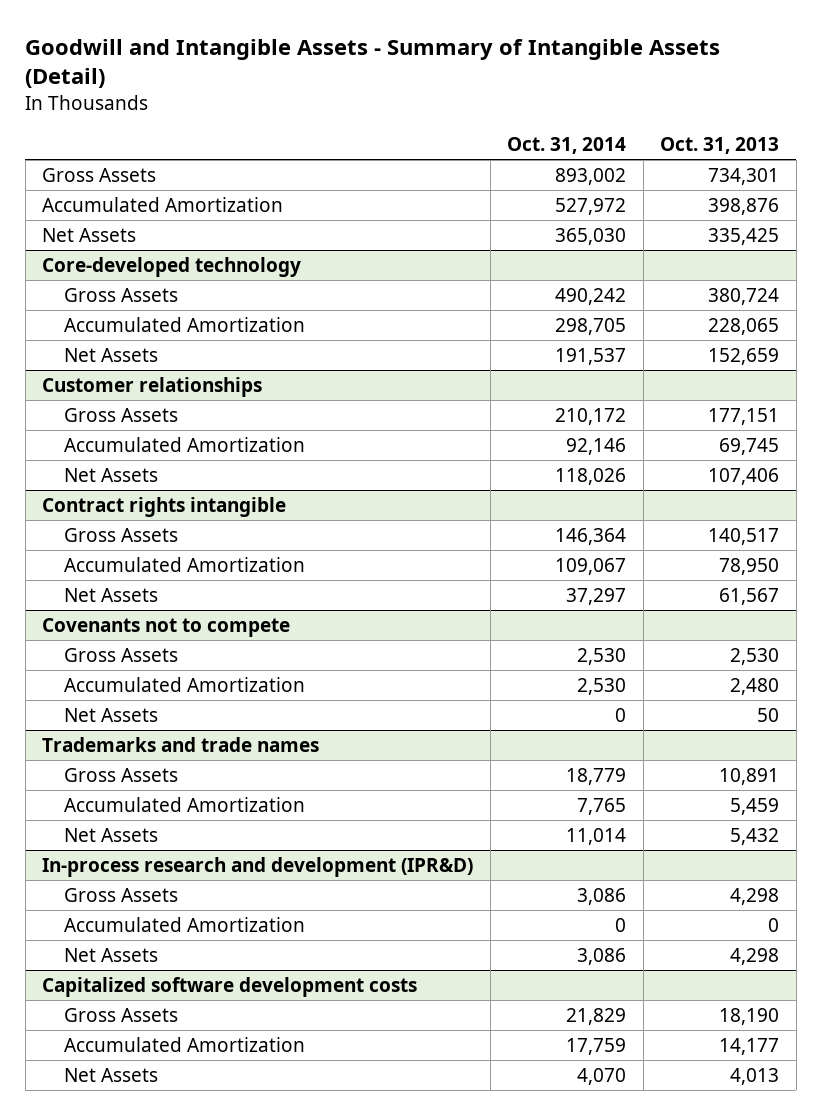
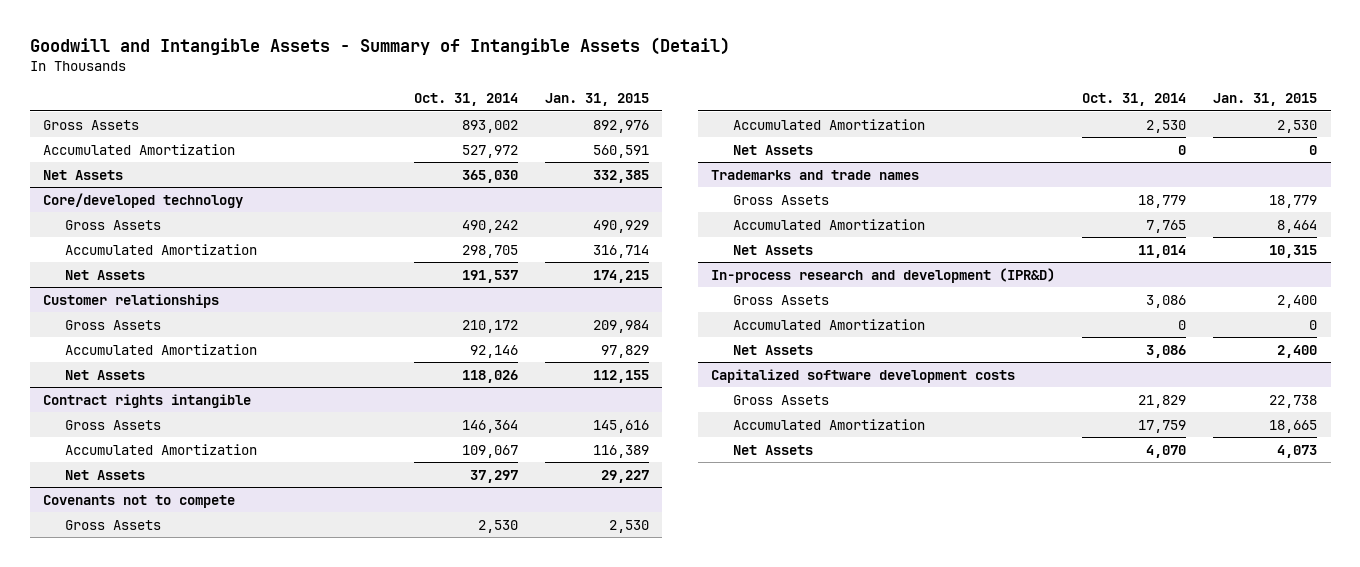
[660,137,780,155] Oct. 31, 2013 -> none
none -> [544,93,649,107] Jan. 31, 2015
[42,256,302,277] Core-developed technology -> [43,192,244,208] Core/developed technology

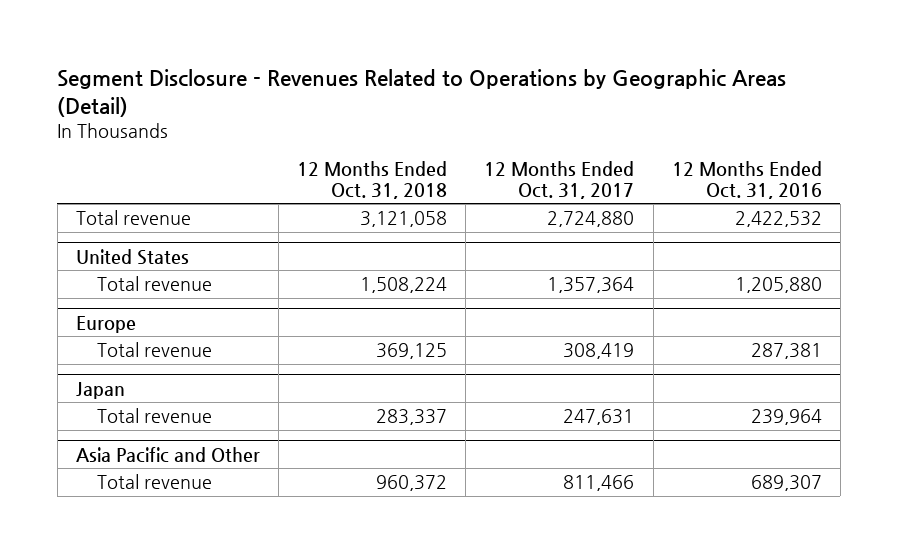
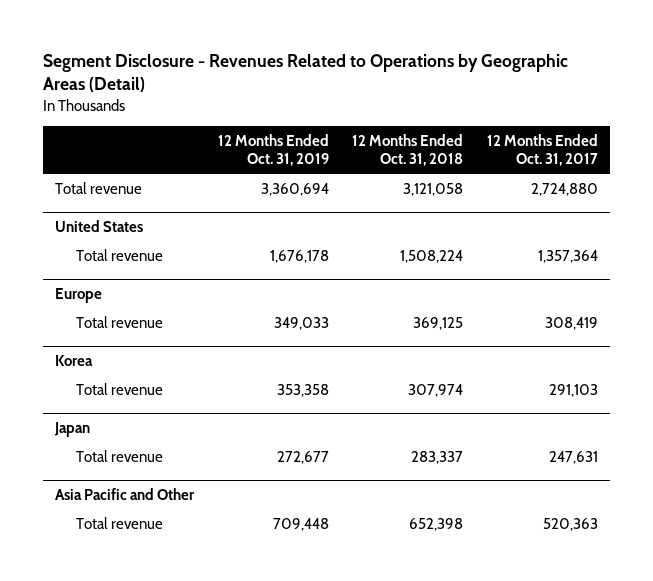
[671,160,822,199] 12 Months Ended Oct. 31, 2016 -> none
none -> [217,133,329,167] 12 Months Ended Oct. 31, 2019
none -> [55,354,94,366] Korea
none -> [76,382,164,395] Total revenue
[376,475,448,492] 960,372 -> [409,517,464,531] 652,398
[563,475,635,492] 811,466 -> [543,517,599,531] 520,363

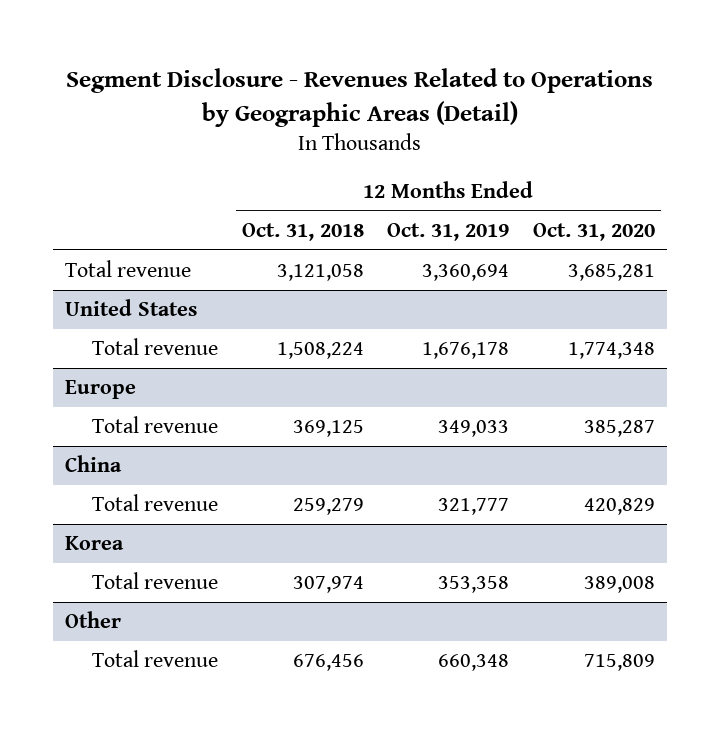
[487,133,599,167] 12 Months Ended Oct. 31, 2017 -> none
none -> [532,222,655,241] Oct. 31, 2020
none -> [64,455,122,473] China
none -> [92,494,219,512] Total revenue
[54,421,91,437] Japan -> none
[55,487,196,500] Asia Pacific and Other -> none
[76,516,164,529] Total revenue -> none
none -> [64,611,121,629] Other
[276,450,329,464] 272,677 -> [438,654,510,672] 660,348
[411,450,464,464] 283,337 -> [292,654,364,672] 676,456

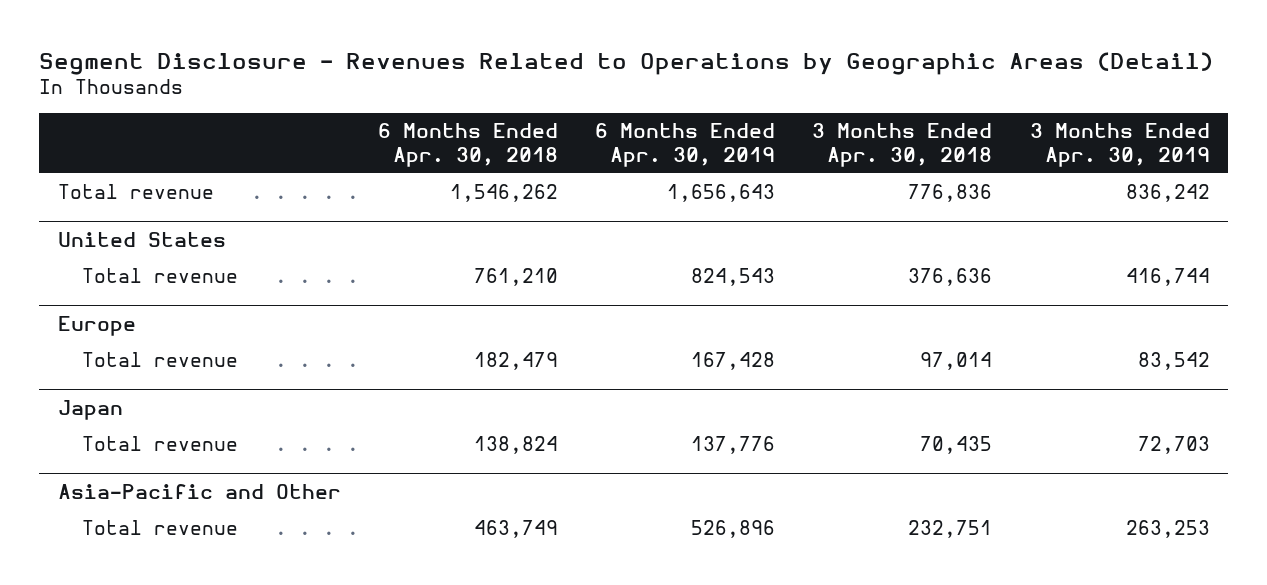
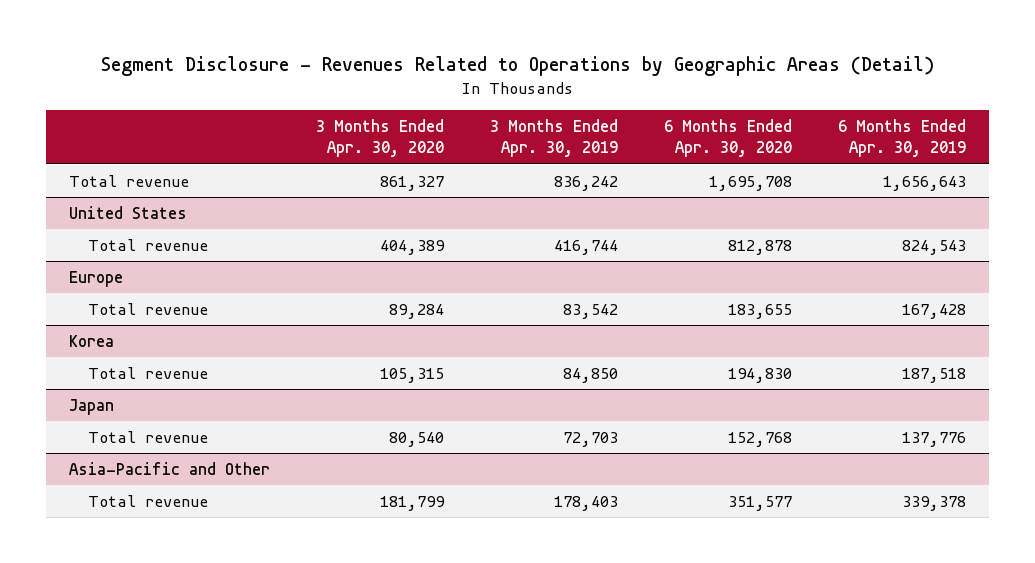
[378,123,559,167] 6 Months Ended Apr. 30, 2018 -> none
[812,123,993,167] 3 Months Ended Apr. 30, 2018 -> none
none -> [316,119,445,158] 3 Months Ended Apr. 30, 2020
none -> [664,119,793,158] 6 Months Ended Apr. 30, 2020
none -> [69,334,115,347] Korea
none -> [87,366,208,379] Total revenue
[691,520,776,539] 526,896 -> [902,495,967,511] 339,378
[1125,520,1210,539] 263,253 -> [554,495,619,511] 178,403

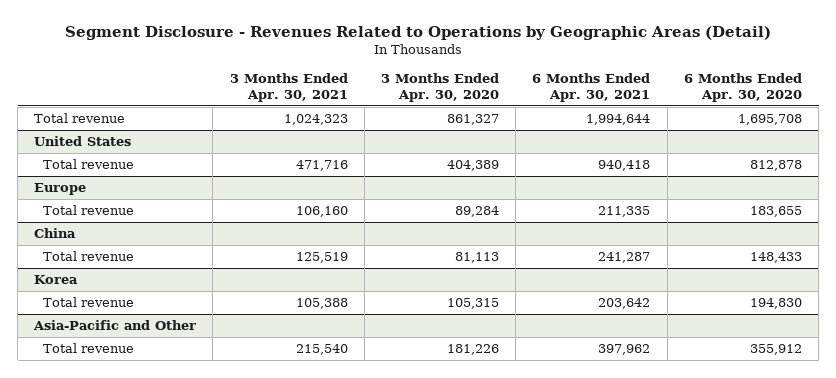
[490,119,619,158] 3 Months Ended Apr. 30, 2019 -> none
[838,119,967,158] 6 Months Ended Apr. 30, 2019 -> none
none -> [229,73,348,102] 3 Months Ended Apr. 30, 2021
none -> [532,73,651,102] 6 Months Ended Apr. 30, 2021
none -> [34,228,77,239] China
none -> [43,251,135,262] Total revenue
[69,398,115,415] Japan -> none
[87,430,208,443] Total revenue -> none
[380,495,446,511] 181,799 -> [447,344,500,356] 181,226
[728,495,793,511] 351,577 -> [749,344,802,356] 355,912

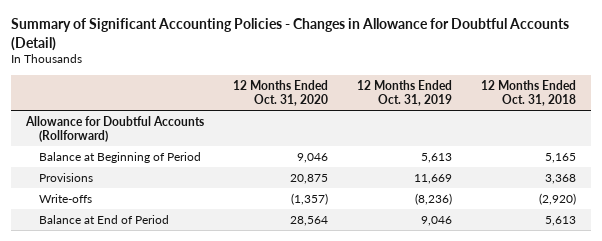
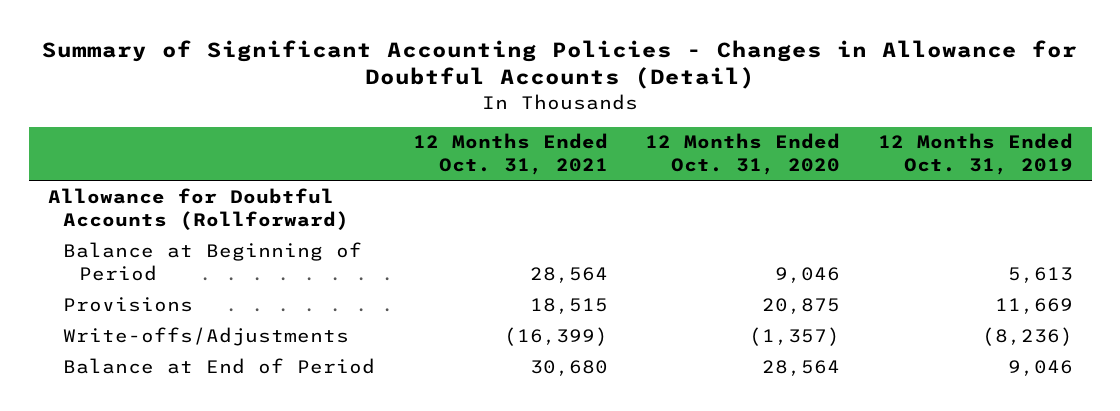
[481,79,577,107] 12 Months Ended Oct. 31, 2018 -> none
none -> [412,133,608,176] 12 Months Ended Oct. 31, 2021
[39,193,93,203] Write-offs -> [63,326,350,346] Write-offs/Adjustments

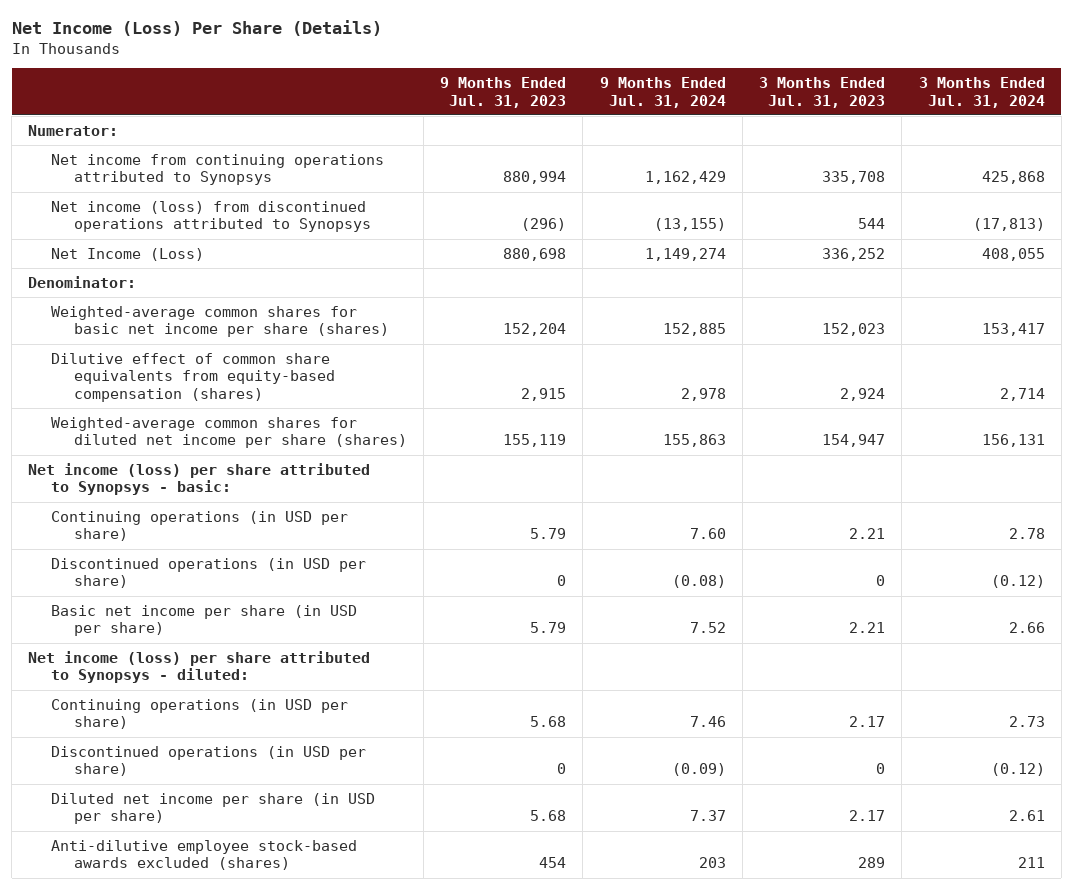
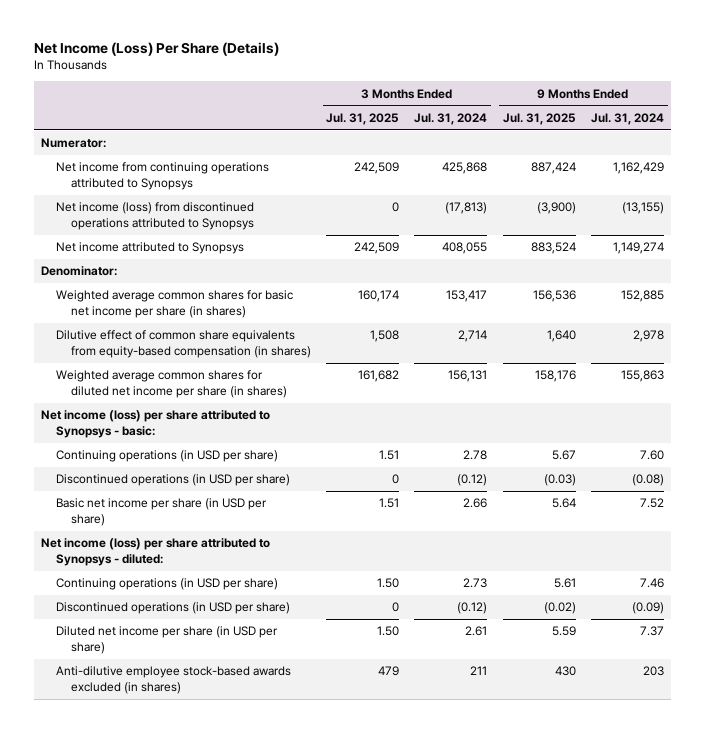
[440,77,567,108] 9 Months Ended Jul. 31, 2023 -> none
[759,77,886,108] 3 Months Ended Jul. 31, 2023 -> none
none -> [326,112,400,125] Jul. 31, 2025
none -> [502,112,576,125] Jul. 31, 2025
[51,247,205,261] Net Income (Loss) -> [56,242,245,255] Net income attributed to Synopsys
[51,305,389,338] Weighted-average common shares for basic net income per share (shares) -> [56,290,294,318] Weighted average common shares for basic net income per share (in shares)
[51,352,335,402] Dilutive effect of common share equivalents from equity-based compensation (shares) -> [56,330,312,358] Dilutive effect of common share equivalents from equity-based compensation (in shares)
[51,416,407,449] Weighted-average common shares for diluted net income per share (shares) -> [56,370,288,398] Weighted average common shares for diluted net income per share (in shares)
[51,839,358,871] Anti-dilutive employee stock-based awards excluded (shares) -> [56,666,292,694] Anti-dilutive employee stock-based awards excluded (in shares)

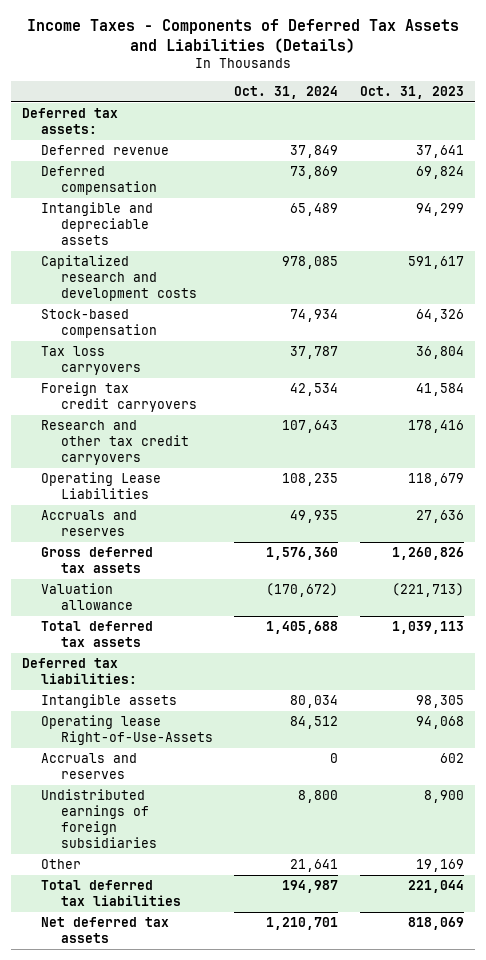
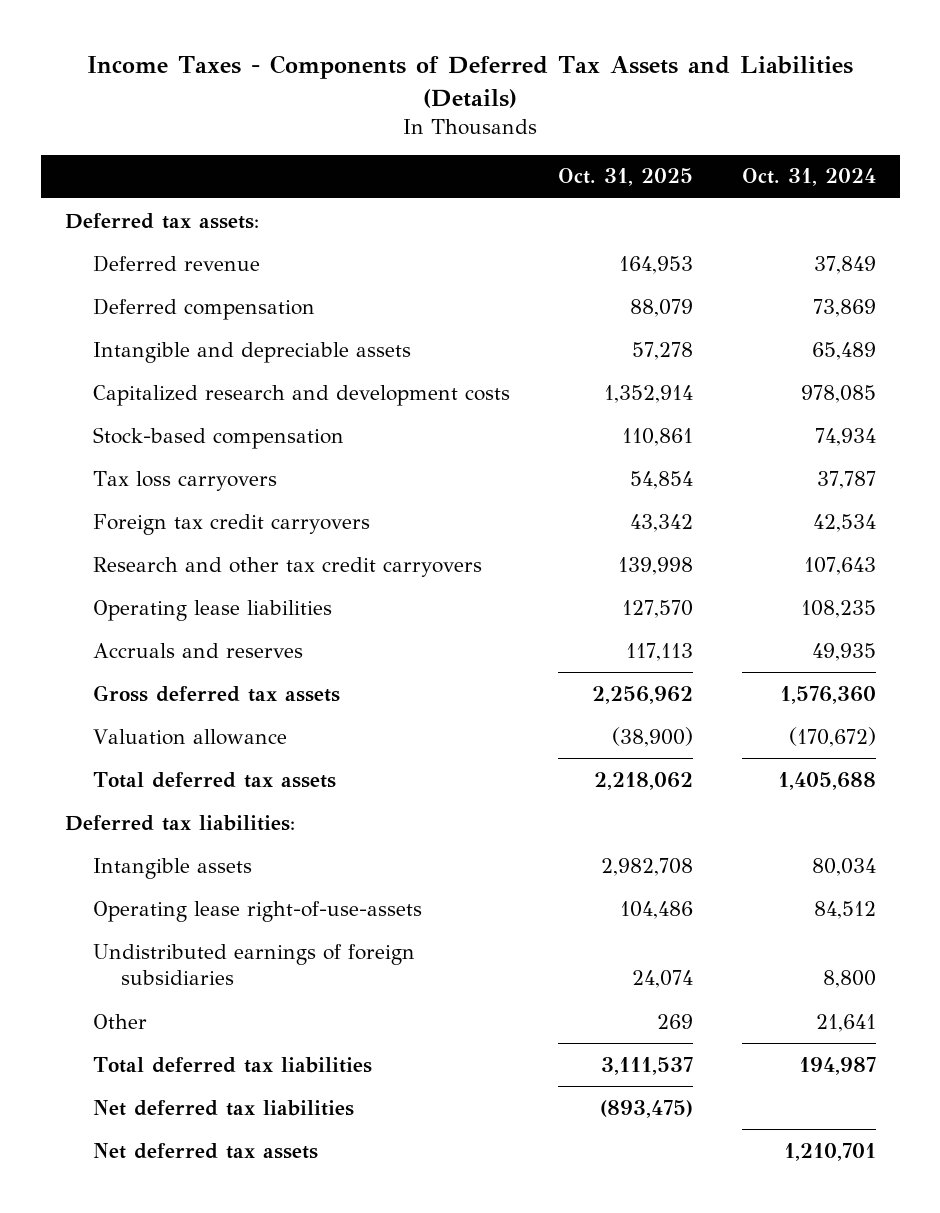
[360,86,465,100] Oct. 31, 2023 -> none
none -> [558,168,694,187] Oct. 31, 2025
[41,472,162,500] Operating Lease Liabilities -> [92,599,332,621] Operating lease liabilities
[41,753,138,780] Accruals and reserves -> none
[41,715,213,746] Operating lease Right-of-Use-Assets -> [92,900,422,922] Operating lease right-of-use-assets
none -> [92,1099,354,1116] Net deferred tax liabilities

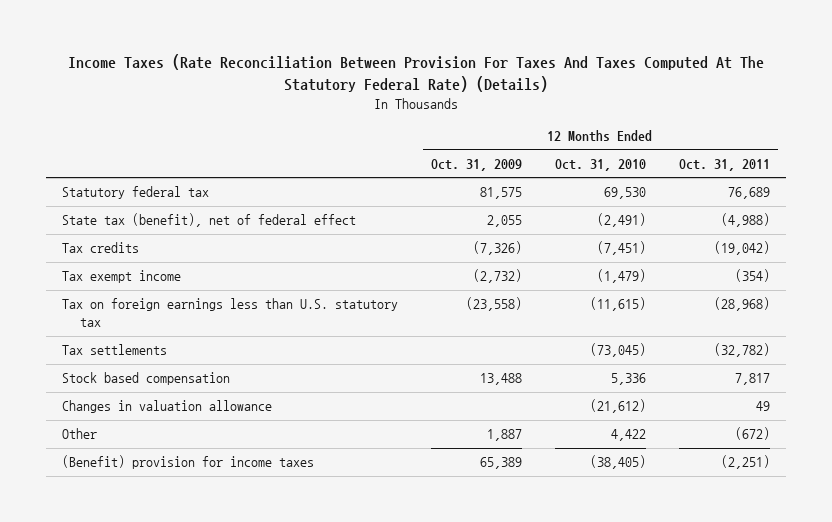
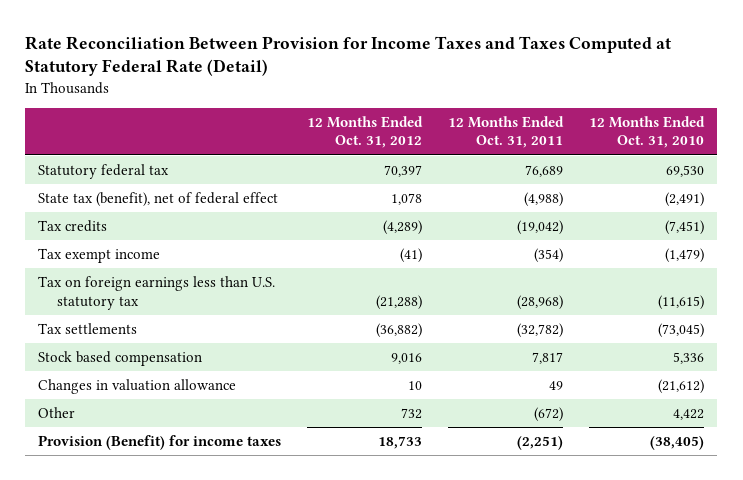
[67,54,764,92] Income Taxes (Rate Reconciliation Between Provision For Taxes And Taxes Computed At The Statutory Federal Rate) (Details) -> [25,35,672,77] Rate Reconciliation Between Provision for Income Taxes and Taxes Computed at Statutory Federal Rate (Detail)
[430,158,522,171] Oct. 31, 2009 -> none
none -> [307,115,424,149] 12 Months Ended Oct. 31, 2012
[62,455,315,470] (Benefit) provision for income taxes -> [38,435,282,451] Provision (Benefit) for income taxes

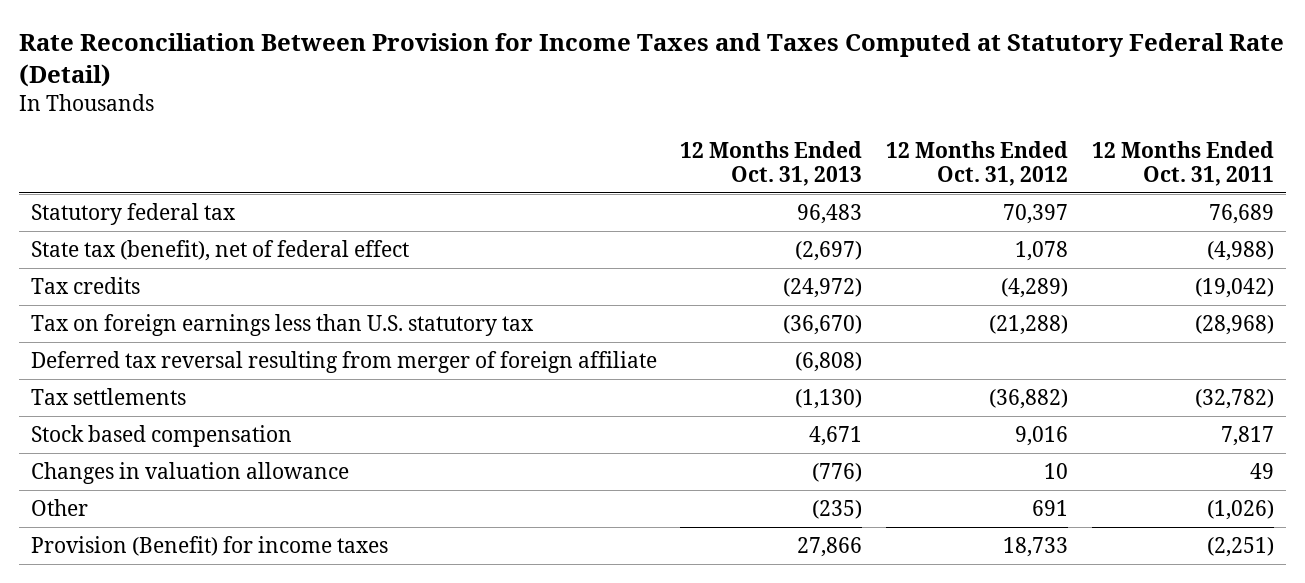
[589,115,706,149] 12 Months Ended Oct. 31, 2010 -> none
none -> [680,140,863,187] 12 Months Ended Oct. 31, 2013
[38,248,161,264] Tax exempt income -> none
none -> [30,350,657,373] Deferred tax reversal resulting from merger of foreign affiliate
[401,408,423,420] 732 -> [1032,499,1069,516] 691
[534,407,564,423] (672) -> [1207,499,1275,520] (1,026)

